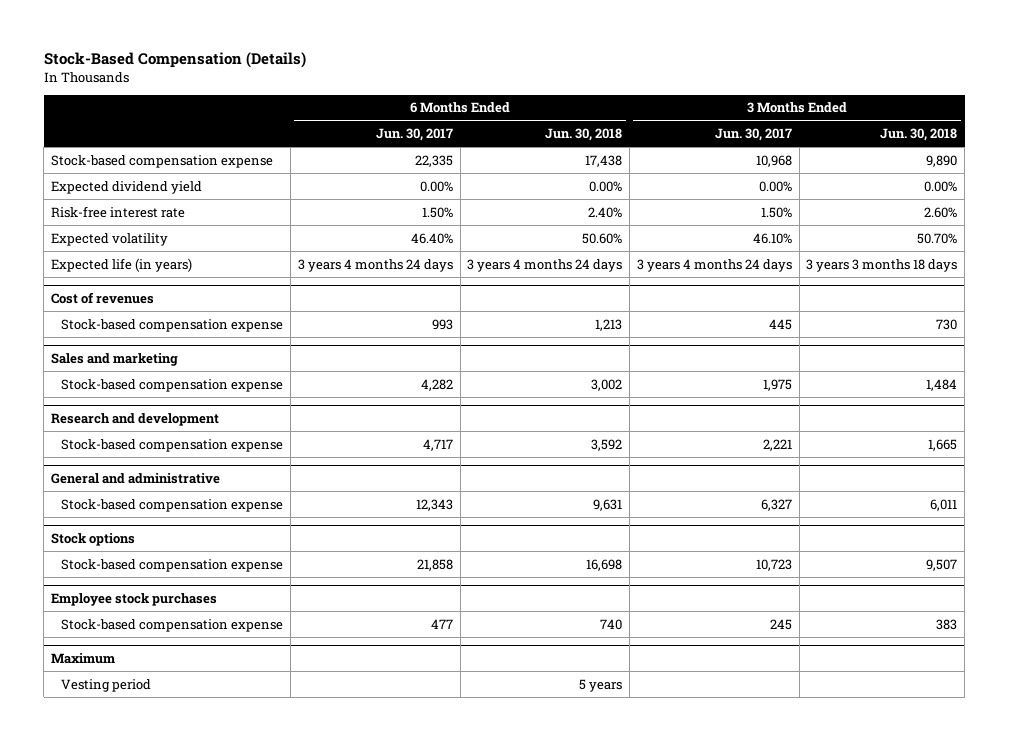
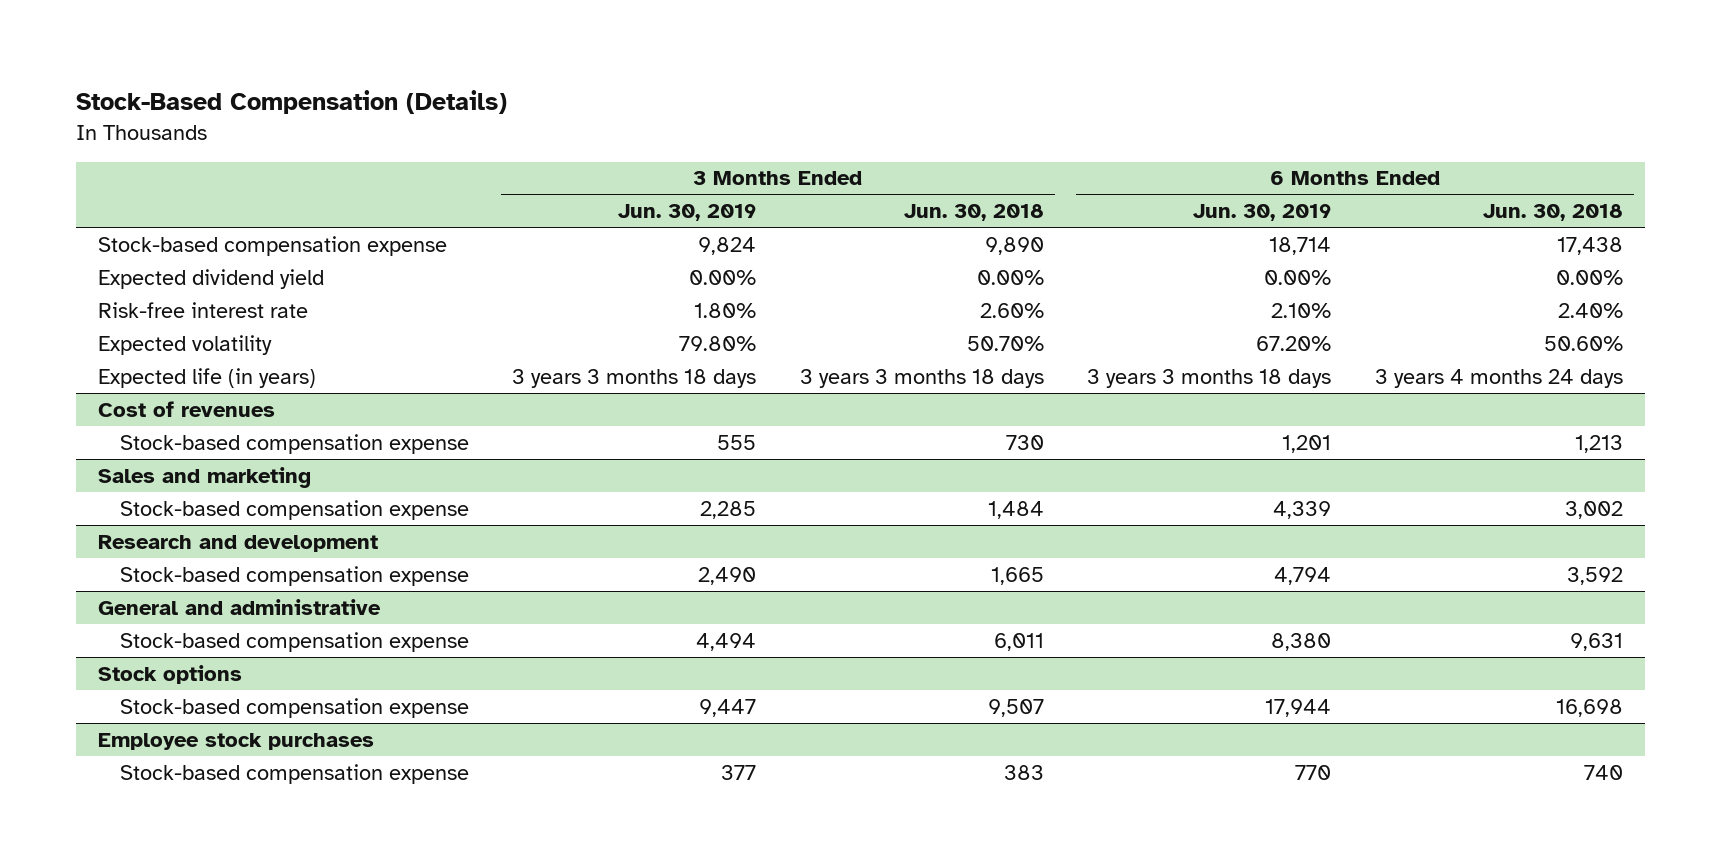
[375,127,453,141] Jun. 30, 2017 -> none
[714,127,792,141] Jun. 30, 2017 -> none
none -> [618,204,757,222] Jun. 30, 2019
none -> [1193,204,1332,222] Jun. 30, 2019
[51,652,116,664] Maximum -> none
[61,678,152,692] Vesting period -> none

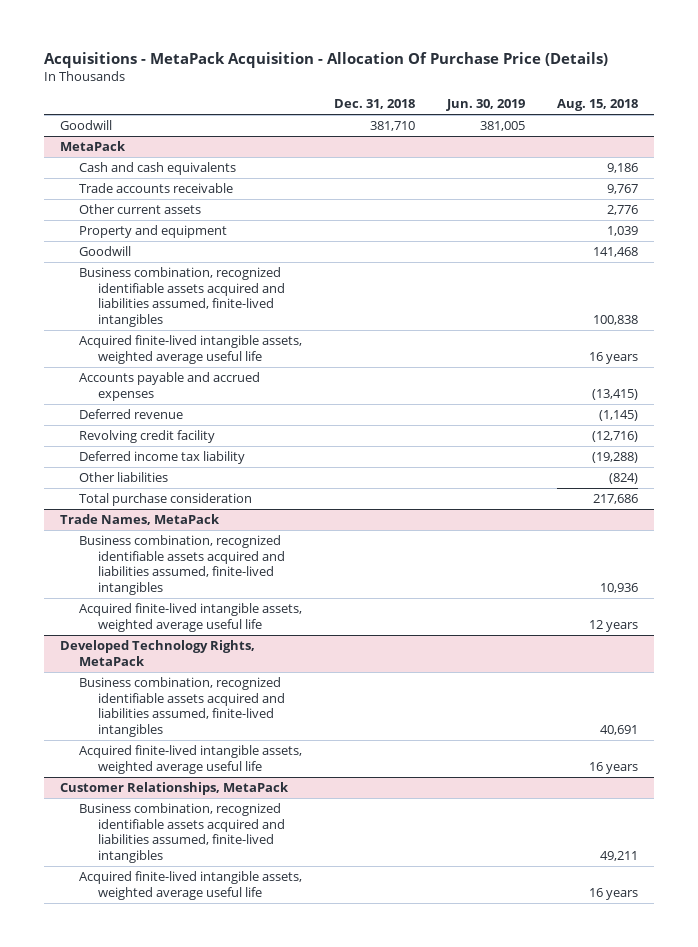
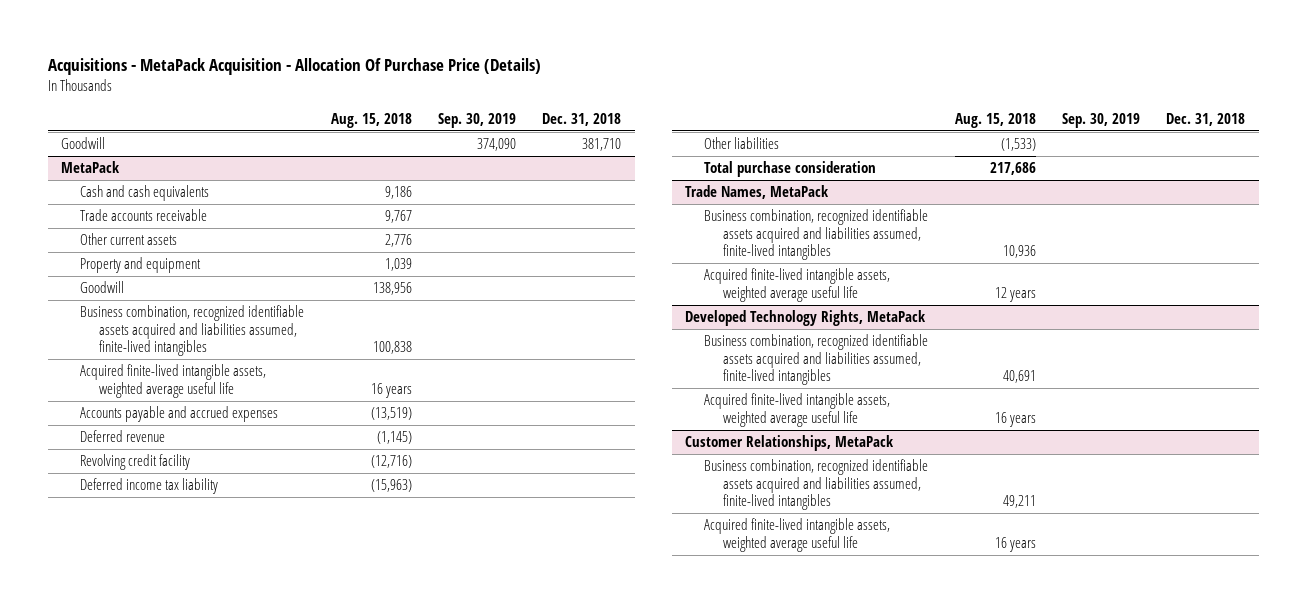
[446,99,526,112] Jun. 30, 2019 -> none
none -> [438,112,517,128] Sep. 30, 2019
[593,246,639,257] 141,468 -> [372,282,412,296] 138,956
[592,388,639,400] (13,415) -> [370,407,412,421] (13,519)
[592,451,639,463] (19,288) -> [370,479,412,493] (15,963)
[609,472,639,484] (824) -> [1000,138,1036,152] (1,533)

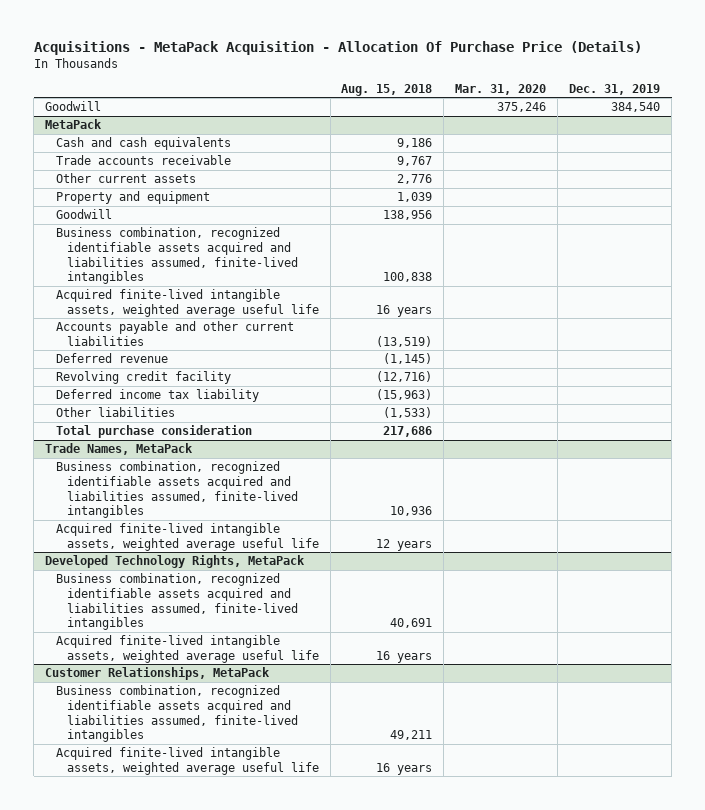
[438,112,517,128] Sep. 30, 2019 -> none
[542,112,622,126] Dec. 31, 2018 -> none
none -> [455,83,547,95] Mar. 31, 2020
none -> [569,83,661,95] Dec. 31, 2019
[80,406,279,423] Accounts payable and accrued expenses -> [55,321,294,346] Accounts payable and other current liabilities

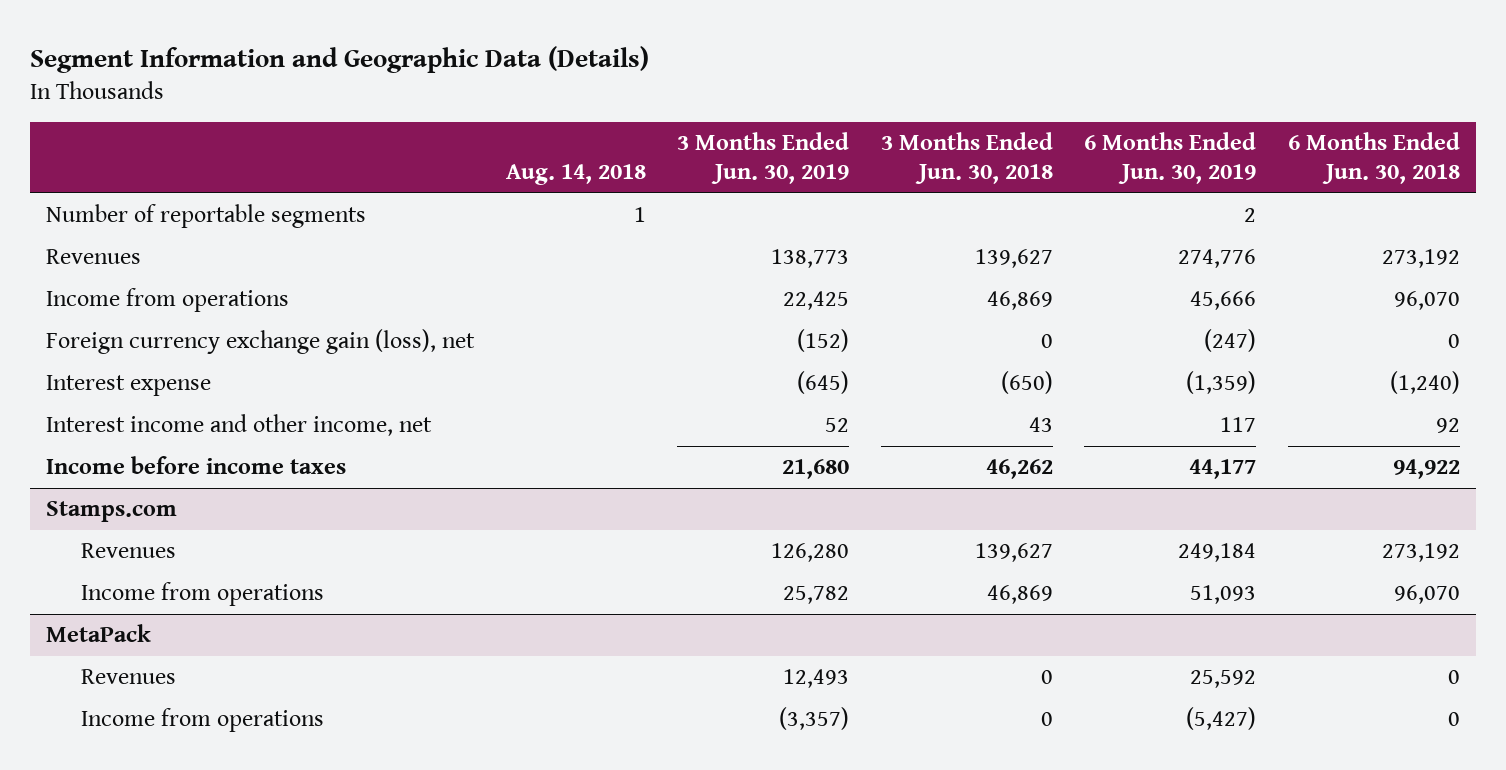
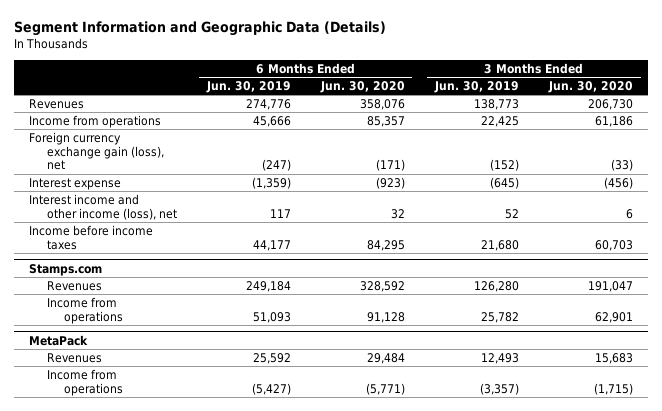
[505,164,646,186] Aug. 14, 2018 -> none
[880,132,1053,185] 3 Months Ended Jun. 30, 2018 -> none
[1288,132,1461,185] 6 Months Ended Jun. 30, 2018 -> none
none -> [319,80,405,93] Jun. 30, 2020
none -> [548,80,634,93] Jun. 30, 2020
[45,204,366,229] Number of reportable segments -> none
[45,414,432,437] Interest income and other income, net -> [29,193,177,220] Interest income and other income (loss), net

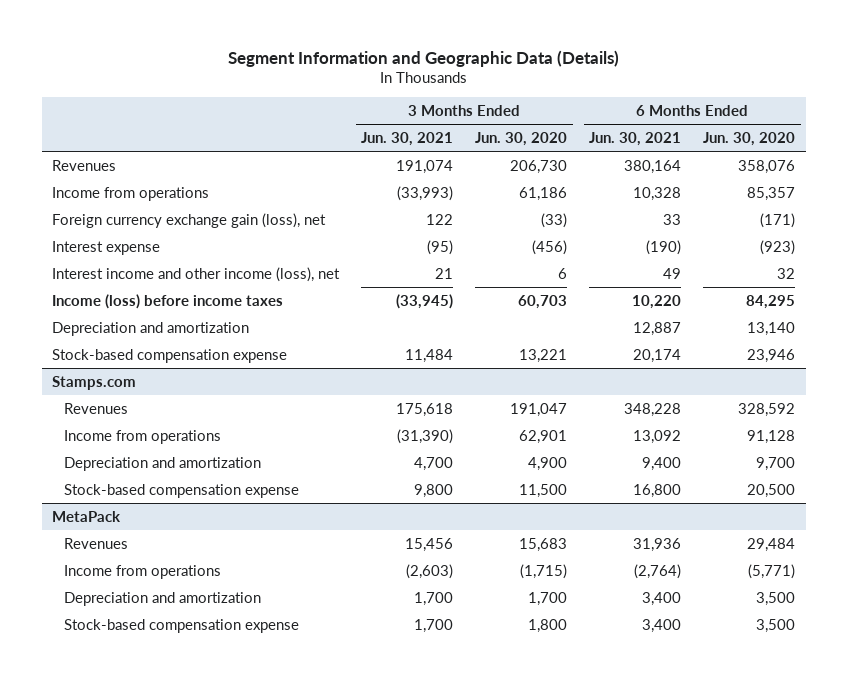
[205,80,291,93] Jun. 30, 2019 -> none
[433,80,519,93] Jun. 30, 2019 -> none
none -> [361,131,454,146] Jun. 30, 2021
none -> [589,131,682,146] Jun. 30, 2021
[29,224,154,250] Income before income taxes -> [52,293,284,309] Income (loss) before income taxes
none -> [52,321,250,336] Depreciation and amortization
none -> [52,348,288,363] Stock-based compensation expense
none -> [63,456,261,471] Depreciation and amortization
none -> [63,483,299,498] Stock-based compensation expense
none -> [63,591,261,606] Depreciation and amortization
none -> [63,618,299,633] Stock-based compensation expense

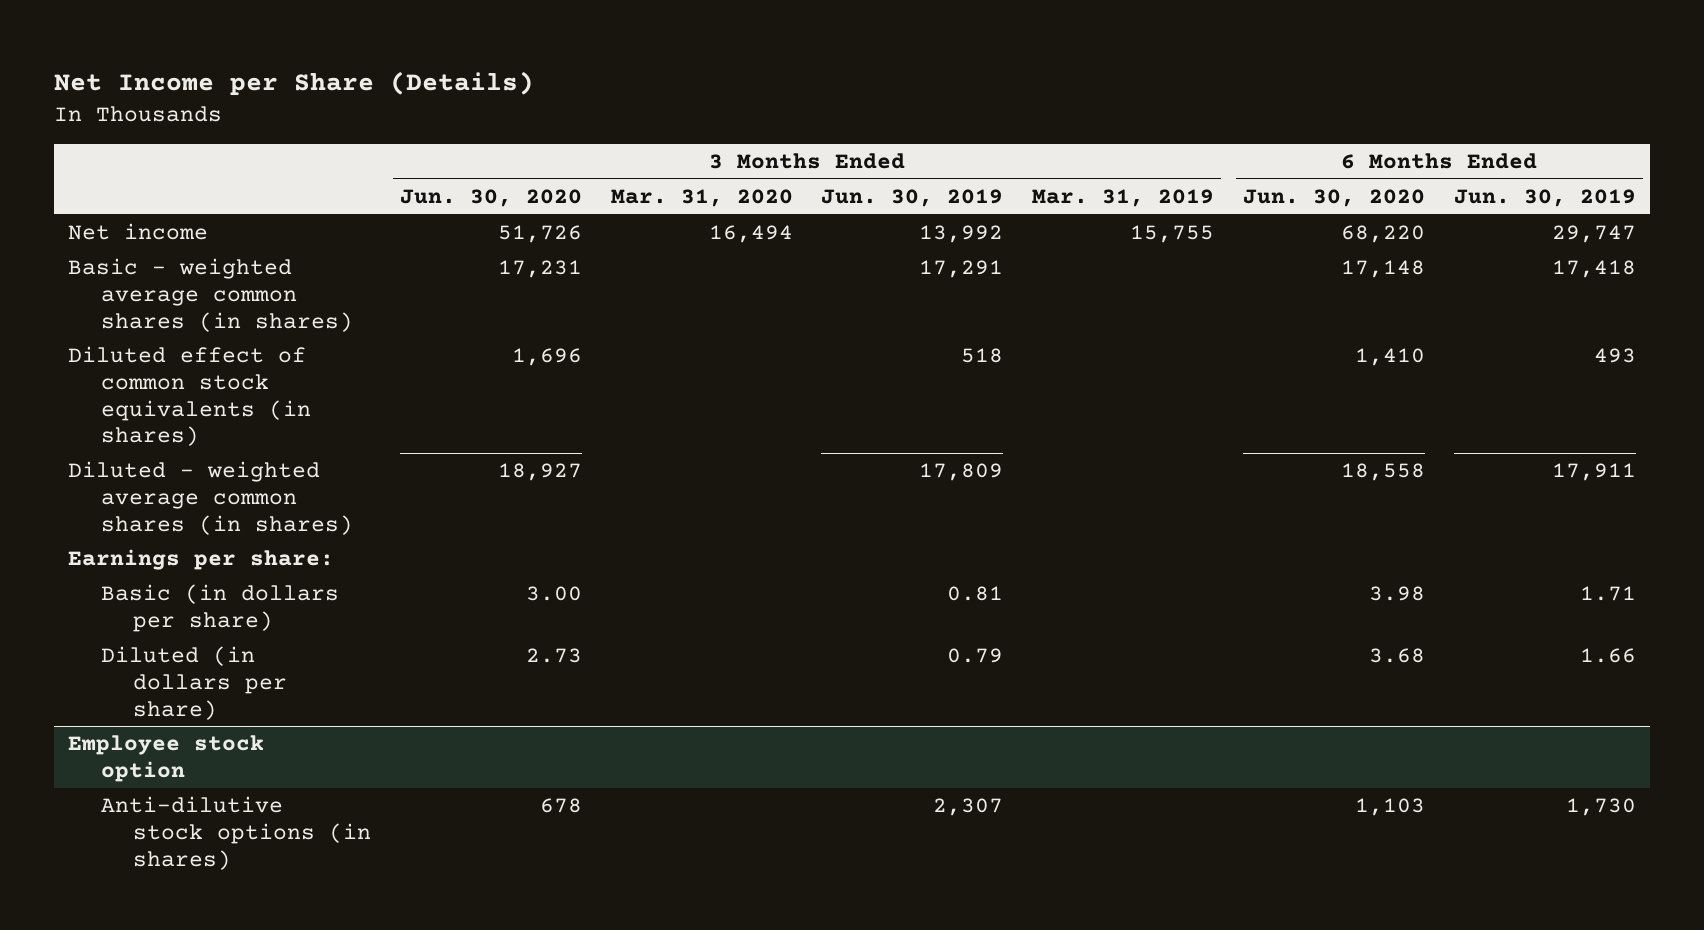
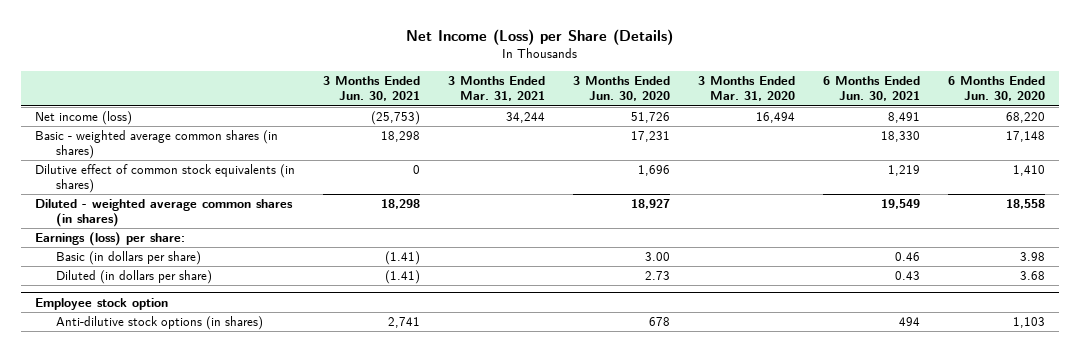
[53,70,534,96] Net Income per Share (Details) -> [406,29,674,46] Net Income (Loss) per Share (Details)
[821,189,1004,208] Jun. 30, 2019 -> none
[1032,189,1215,208] Mar. 31, 2019 -> none
[1453,189,1636,208] Jun. 30, 2019 -> none
none -> [323,76,421,102] 3 Months Ended Jun. 30, 2021
none -> [448,76,546,102] 3 Months Ended Mar. 31, 2021
none -> [823,76,921,102] 6 Months Ended Jun. 30, 2021
[68,223,209,241] Net income -> [35,111,133,126] Net income (loss)
[68,346,311,447] Diluted effect of common stock equivalents (in shares) -> [35,164,296,194] Dilutive effect of common stock equivalents (in shares)
[68,549,335,571] Earnings per share: -> [35,232,186,247] Earnings (loss) per share:

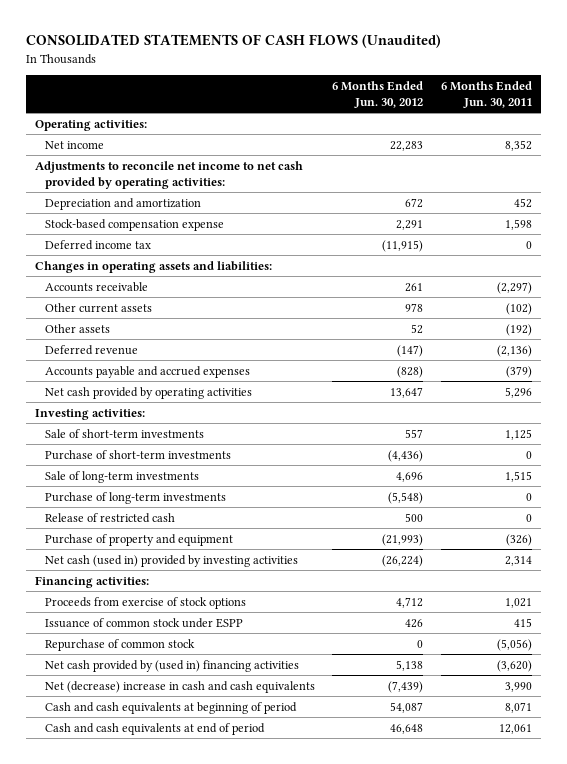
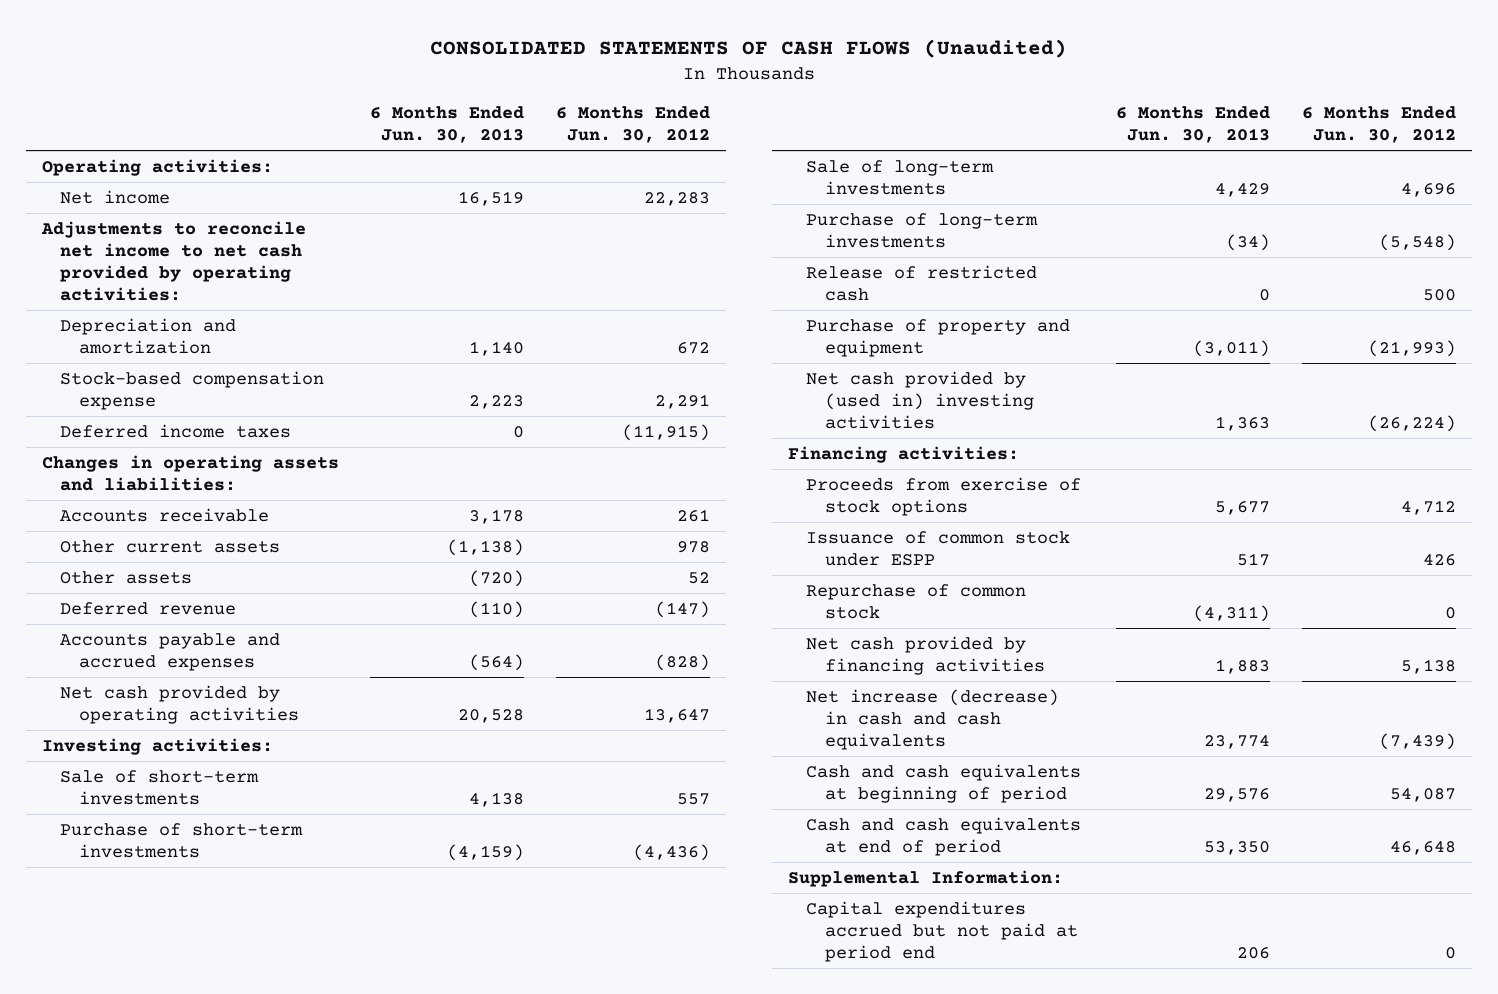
[441,80,533,108] 6 Months Ended Jun. 30, 2011 -> none
none -> [370,106,525,144] 6 Months Ended Jun. 30, 2013
[44,239,151,250] Deferred income tax -> [60,423,292,438] Deferred income taxes
[44,554,298,567] Net cash (used in) provided by investing activities -> [806,370,1035,430] Net cash provided by (used in) investing activities
[44,659,299,672] Net cash provided by (used in) financing activities -> [806,635,1046,675] Net cash provided by financing activities
[44,680,315,693] Net (decrease) increase in cash and cash equivalents -> [806,688,1060,751] Net increase (decrease) in cash and cash equivalents
none -> [787,869,1063,887] Supplemental Information:
none -> [806,900,1079,963] Capital expenditures accrued but not paid at period end

